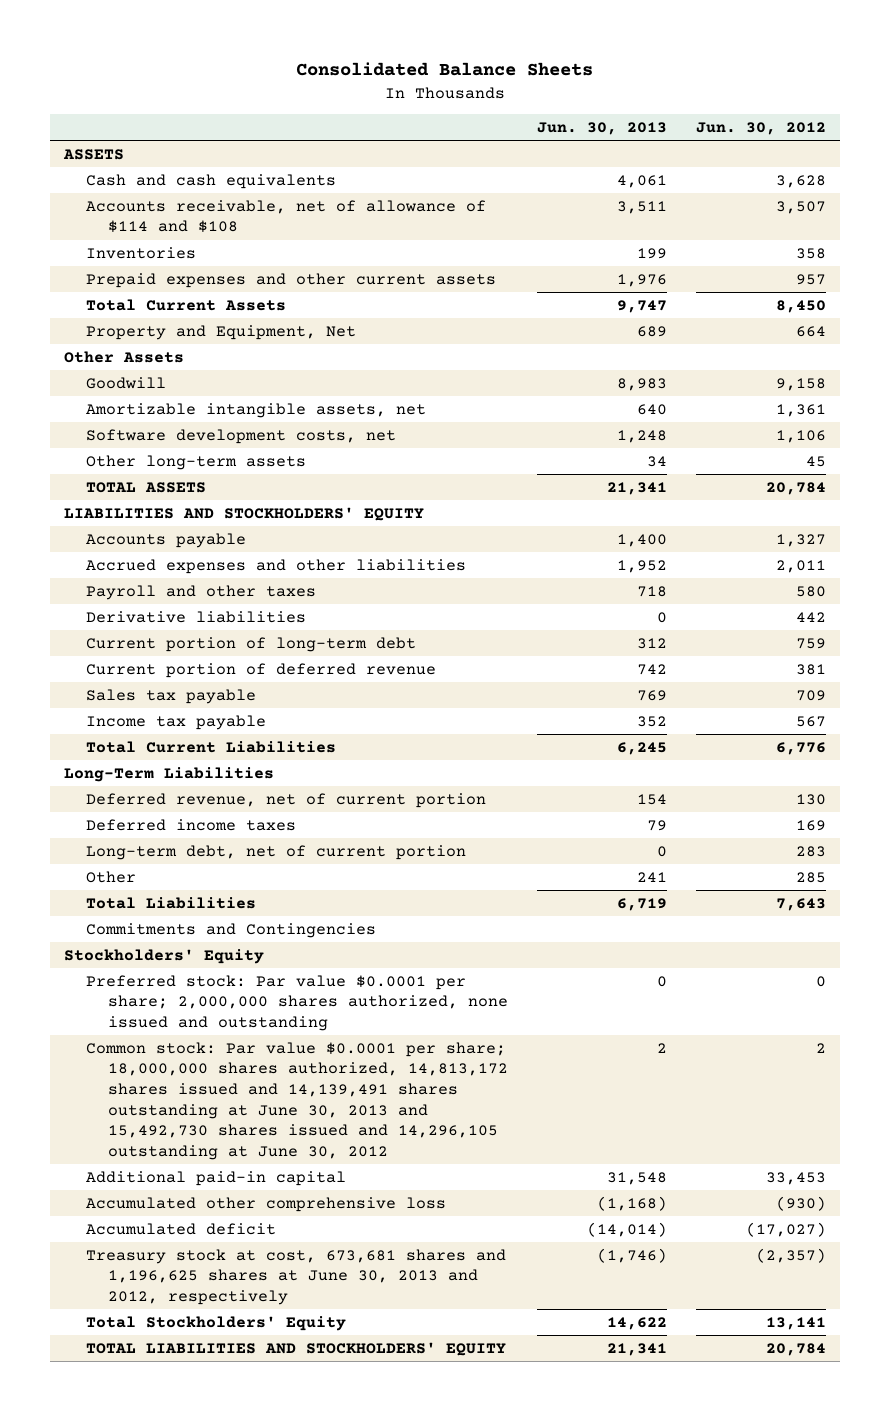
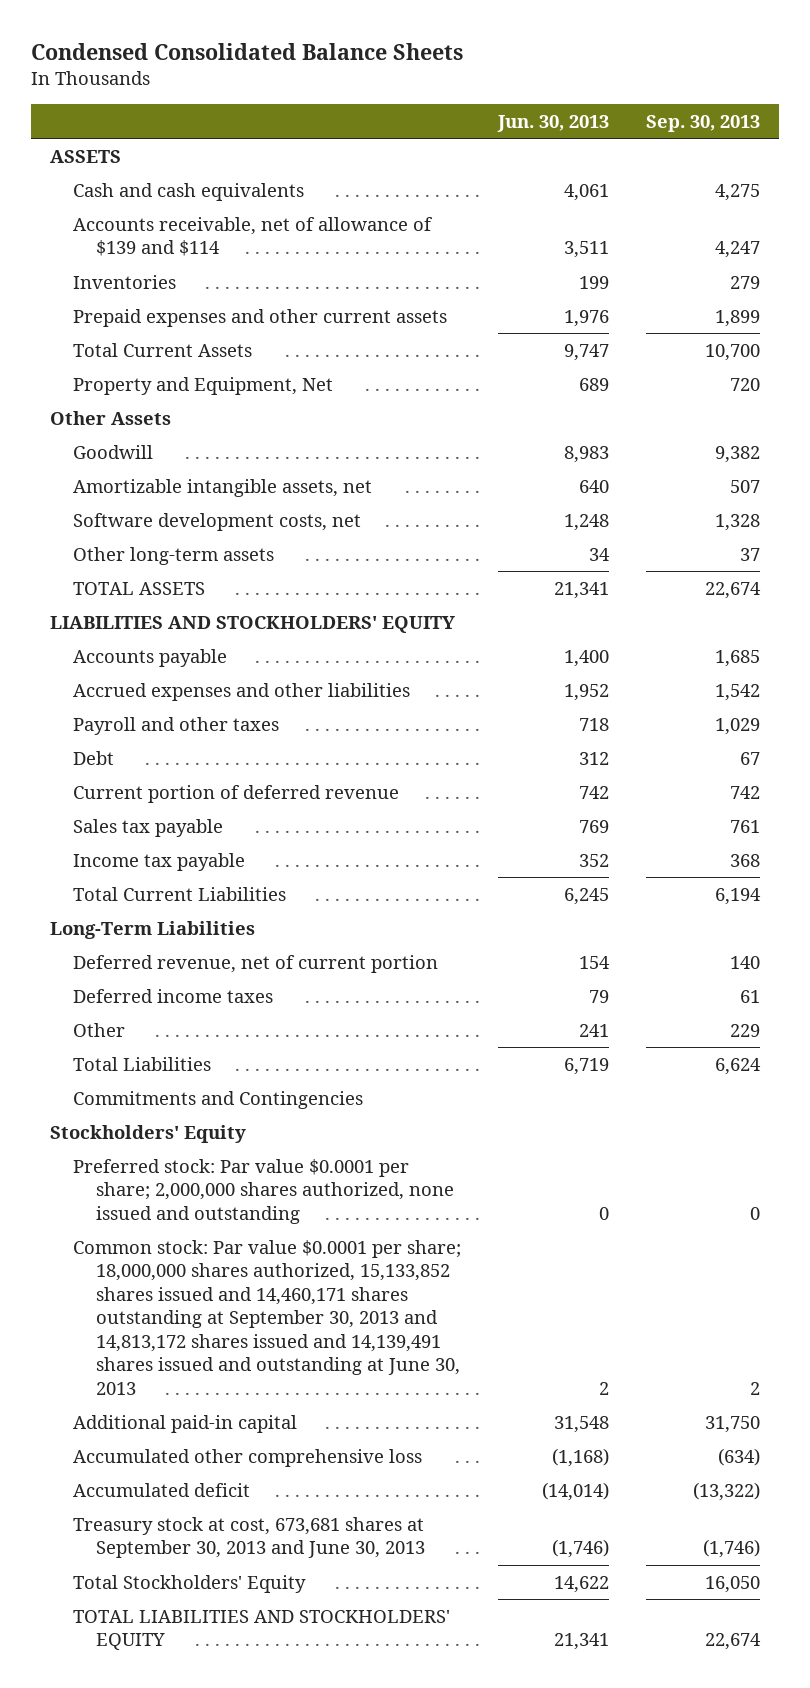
[296,62,594,77] Consolidated Balance Sheets -> [31,43,464,61] Condensed Consolidated Balance Sheets
[695,121,826,135] Jun. 30, 2012 -> none
none -> [646,114,761,132] Sep. 30, 2013
[86,199,487,234] Accounts receivable, net of allowance of $114 and $108 -> [73,216,434,257] Accounts receivable, net of allowance of $139 and $114
[86,610,307,623] Derivative liabilities -> none
[86,636,417,652] Current portion of long-term debt -> [73,750,115,765] Debt
[86,844,467,860] Long-term debt, net of current portion -> none
[86,1041,508,1160] Common stock: Par value $0.0001 per share; 18,000,000 shares authorized, 14,813,172 shares issued and 14,139,491 shares outstanding at June 30, 2013 and 15,492,730 shares issued and 14,296,105 outstanding at June 30, 2012 -> [73,1239,462,1395] Common stock: Par value $0.0001 per share; 18,000,000 shares authorized, 15,133,852 shares issued and 14,460,171 shares outstanding at September 30, 2013 and 14,813,172 shares issued and 14,139,491 shares issued and outstanding at June 30, 2013
[86,1248,507,1305] Treasury stock at cost, 673,681 shares and 1,196,625 shares at June 30, 2013 and 2012, respectively -> [73,1516,426,1559] Treasury stock at cost, 673,681 shares at September 30, 2013 and June 30, 2013

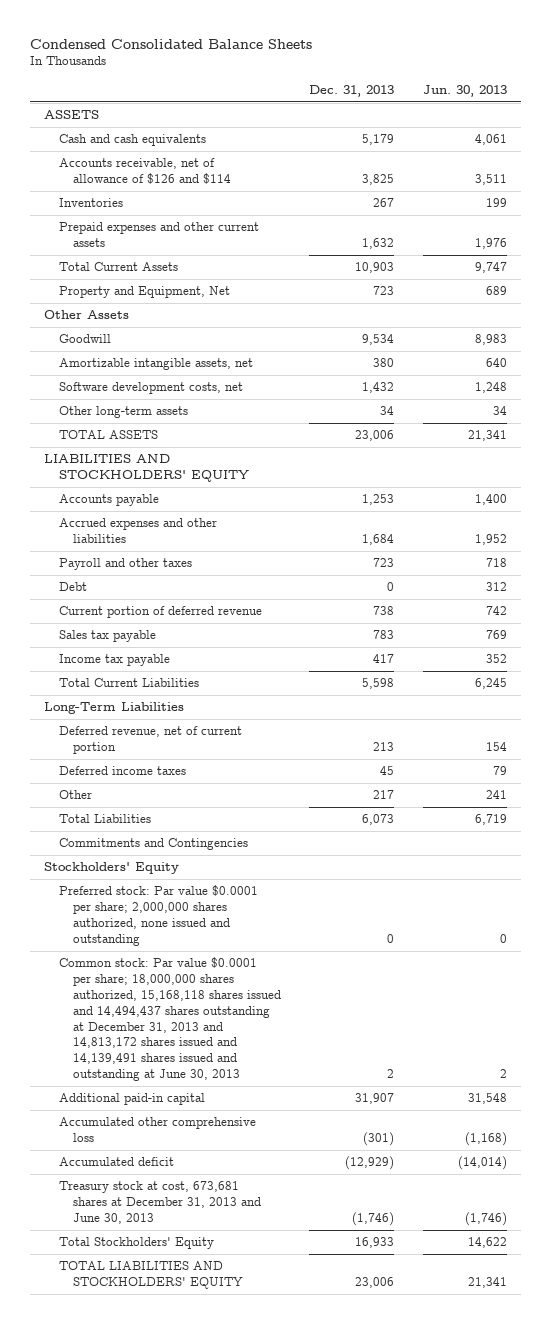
[646,114,761,132] Sep. 30, 2013 -> none
none -> [309,85,395,98] Dec. 31, 2013
[73,216,434,257] Accounts receivable, net of allowance of $139 and $114 -> [58,158,232,185] Accounts receivable, net of allowance of $126 and $114
[73,1239,462,1395] Common stock: Par value $0.0001 per share; 18,000,000 shares authorized, 15,133,852 shares issued and 14,460,171 shares outstanding at September 30, 2013 and 14,813,172 shares issued and 14,139,491 shares issued and outstanding at June 30, 2013 -> [58,957,282,1082] Common stock: Par value $0.0001 per share; 18,000,000 shares authorized, 15,168,118 shares issued and 14,494,437 shares outstanding at December 31, 2013 and 14,813,172 shares issued and 14,139,491 shares issued and outstanding at June 30, 2013
[73,1516,426,1559] Treasury stock at cost, 673,681 shares at September 30, 2013 and June 30, 2013 -> [58,1181,262,1225] Treasury stock at cost, 673,681 shares at December 31, 2013 and June 30, 2013

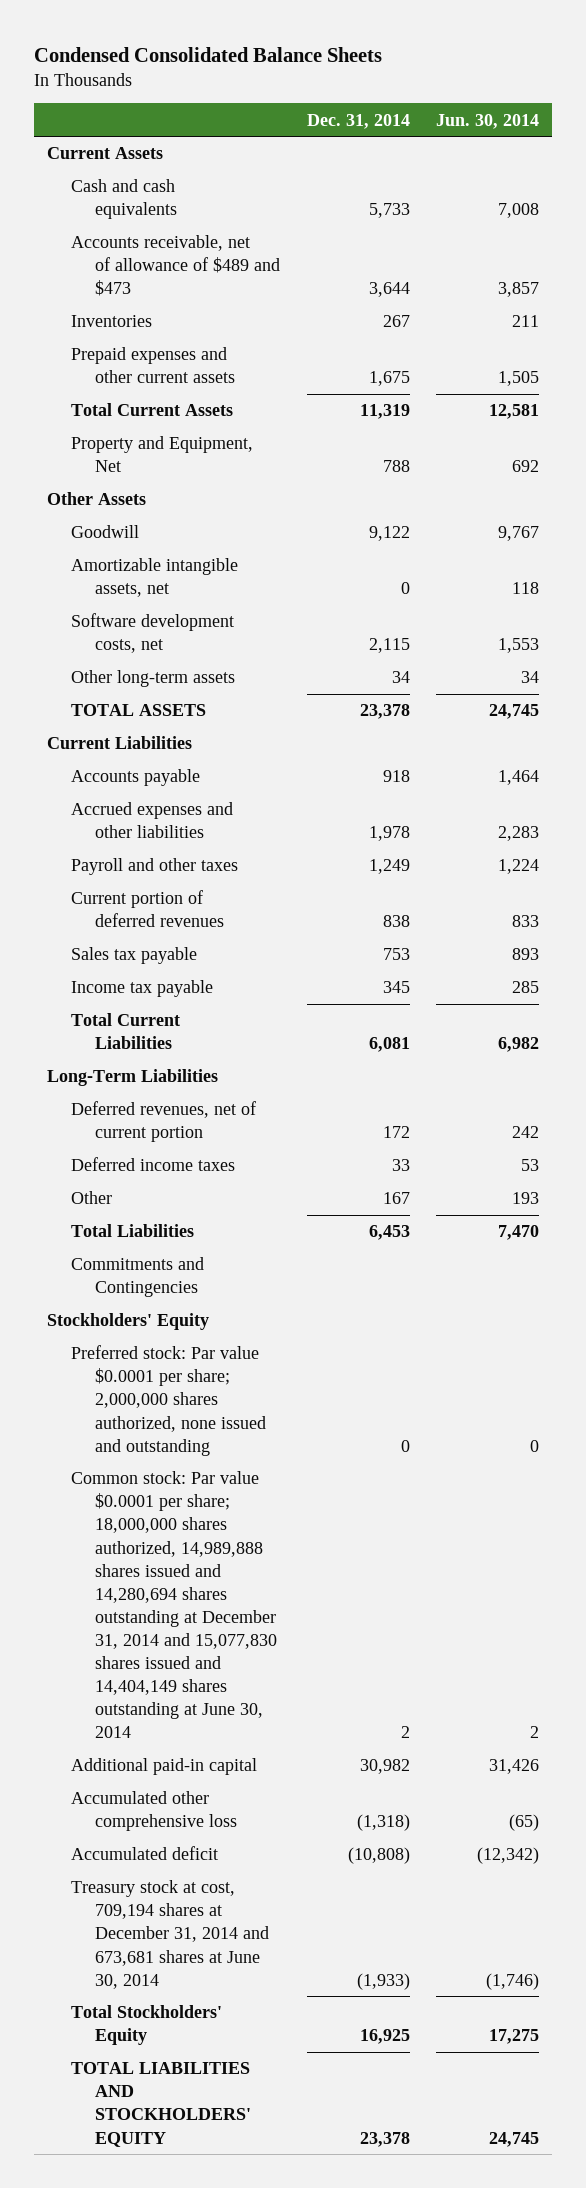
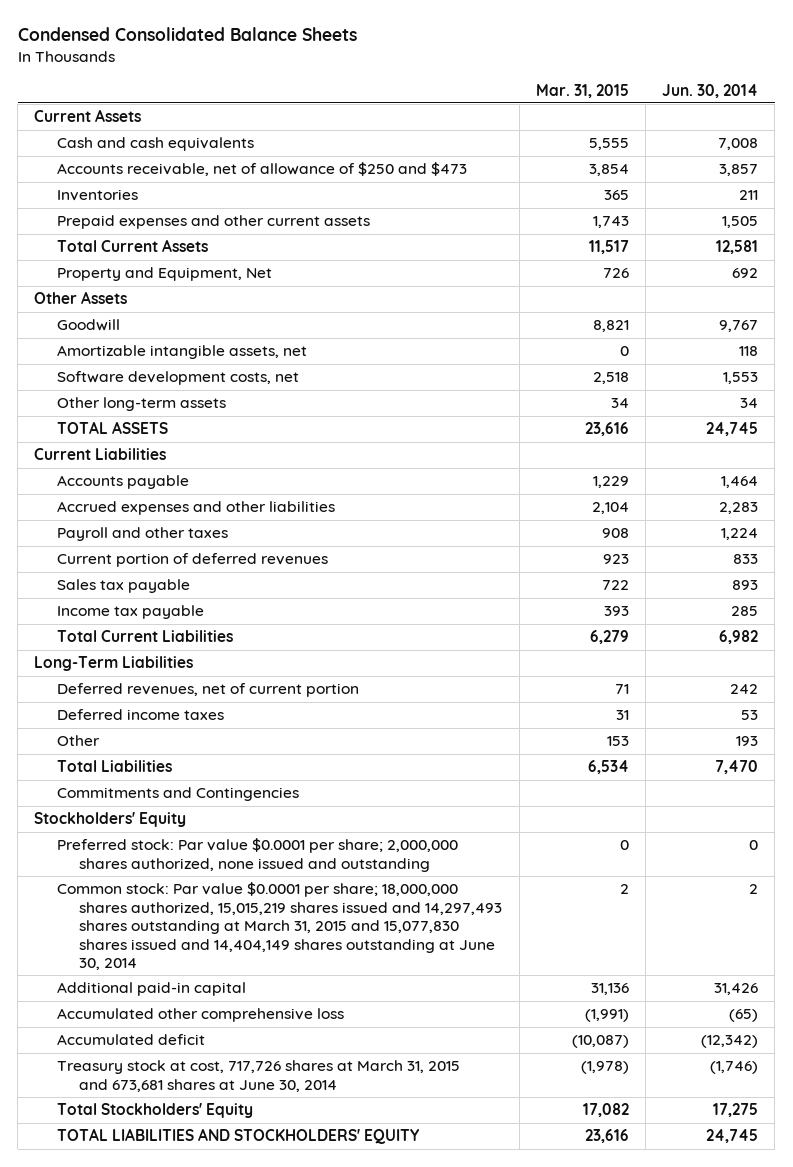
[306,113,410,129] Dec. 31, 2014 -> none
none -> [535,83,629,98] Mar. 31, 2015
[71,235,281,297] Accounts receivable, net of allowance of $489 and $473 -> [56,162,467,177] Accounts receivable, net of allowance of $250 and $473
[71,1471,278,1739] Common stock: Par value $0.0001 per share; 18,000,000 shares authorized, 14,989,888 shares issued and 14,280,694 shares outstanding at December 31, 2014 and 15,077,830 shares issued and 14,404,149 shares outstanding at June 30, 2014 -> [56,882,503,971] Common stock: Par value $0.0001 per share; 18,000,000 shares authorized, 15,015,219 shares issued and 14,297,493 shares outstanding at March 31, 2015 and 15,077,830 shares issued and 14,404,149 shares outstanding at June 30, 2014
[71,1880,270,1989] Treasury stock at cost, 709,194 shares at December 31, 2014 and 673,681 shares at June 30, 2014 -> [56,1060,460,1092] Treasury stock at cost, 717,726 shares at March 31, 2015 and 673,681 shares at June 30, 2014

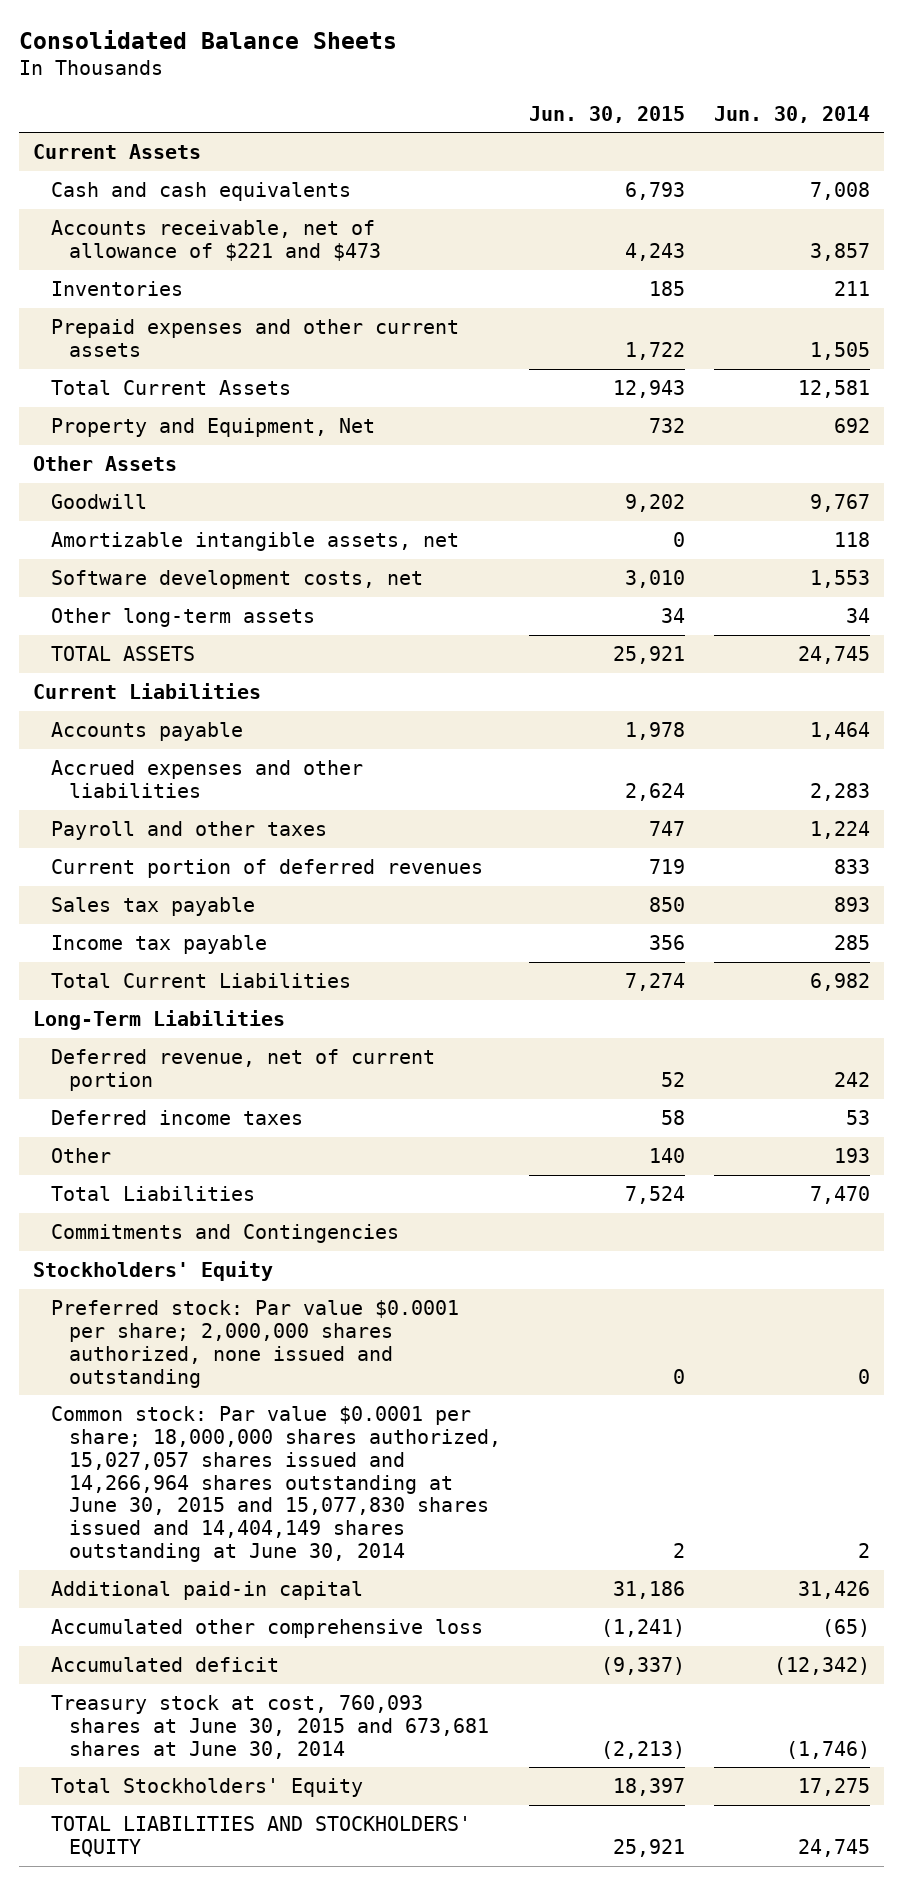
[17,27,357,42] Condensed Consolidated Balance Sheets -> [19,30,398,50] Consolidated Balance Sheets
[535,83,629,98] Mar. 31, 2015 -> none
none -> [529,105,686,123] Jun. 30, 2015
[56,162,467,177] Accounts receivable, net of allowance of $250 and $473 -> [51,219,381,261] Accounts receivable, net of allowance of $221 and $473
[56,683,359,698] Deferred revenues, net of current portion -> [51,1048,436,1091] Deferred revenue, net of current portion
[56,882,503,971] Common stock: Par value $0.0001 per share; 18,000,000 shares authorized, 15,015,219 shares issued and 14,297,493 shares outstanding at March 31, 2015 and 15,077,830 shares issued and 14,404,149 shares outstanding at June 30, 2014 -> [51,1405,501,1563] Common stock: Par value $0.0001 per share; 18,000,000 shares authorized, 15,027,057 shares issued and 14,266,964 shares outstanding at June 30, 2015 and 15,077,830 shares issued and 14,404,149 shares outstanding at June 30, 2014
[56,1060,460,1092] Treasury stock at cost, 717,726 shares at March 31, 2015 and 673,681 shares at June 30, 2014 -> [51,1694,489,1759] Treasury stock at cost, 760,093 shares at June 30, 2015 and 673,681 shares at June 30, 2014

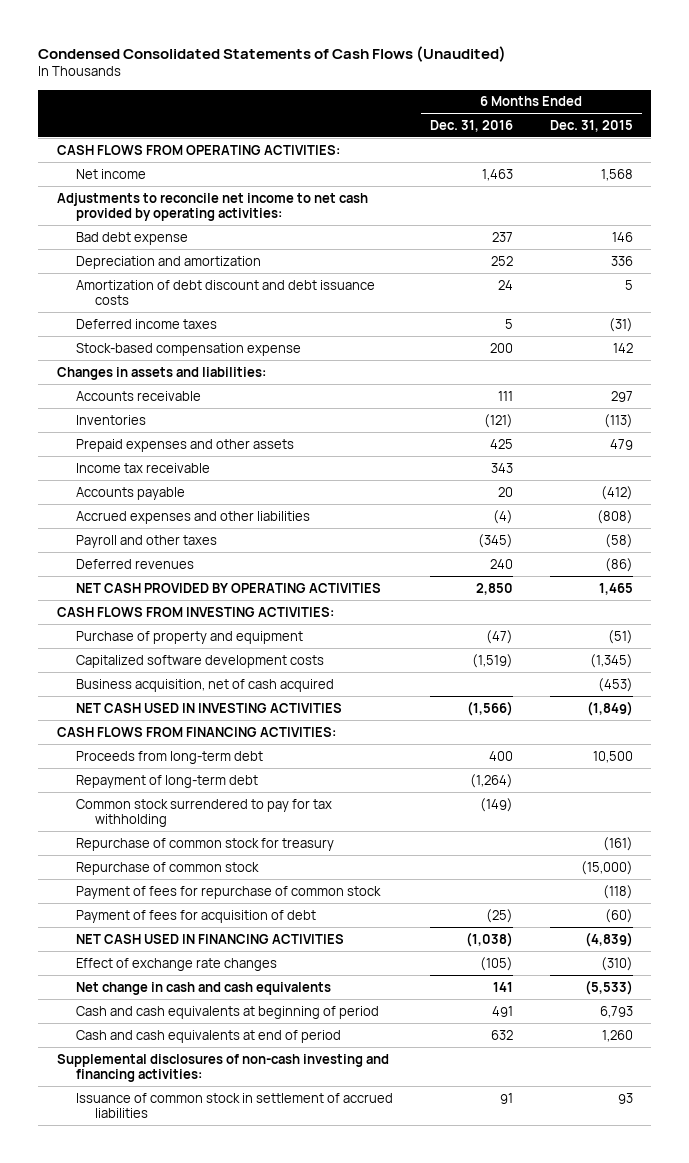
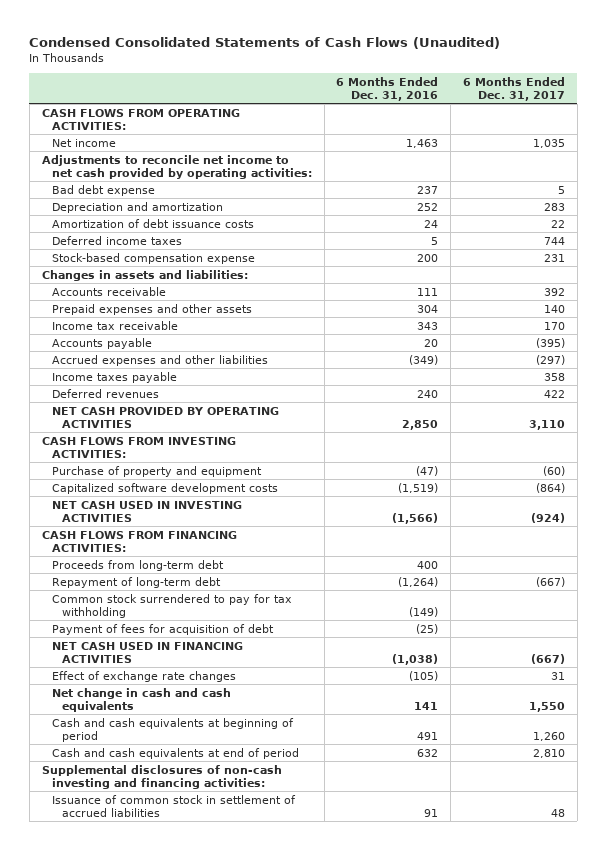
[549,119,633,132] Dec. 31, 2015 -> none
none -> [462,76,565,101] 6 Months Ended Dec. 31, 2017
[76,279,376,305] Amortization of debt discount and debt issuance costs -> [51,218,254,228] Amortization of debt issuance costs
[76,414,147,425] Inventories -> none
[489,438,513,449] 425 -> [417,304,439,313] 304
[76,534,218,548] Payroll and other taxes -> none
[492,509,513,524] (4) -> [409,354,439,365] (349)
none -> [51,371,177,383] Income taxes payable
[76,678,335,692] Business acquisition, net of cash acquired -> none
[76,837,335,851] Repurchase of common stock for treasury -> none
[76,861,260,875] Repurchase of common stock -> none
[76,885,382,899] Payment of fees for repurchase of common stock -> none

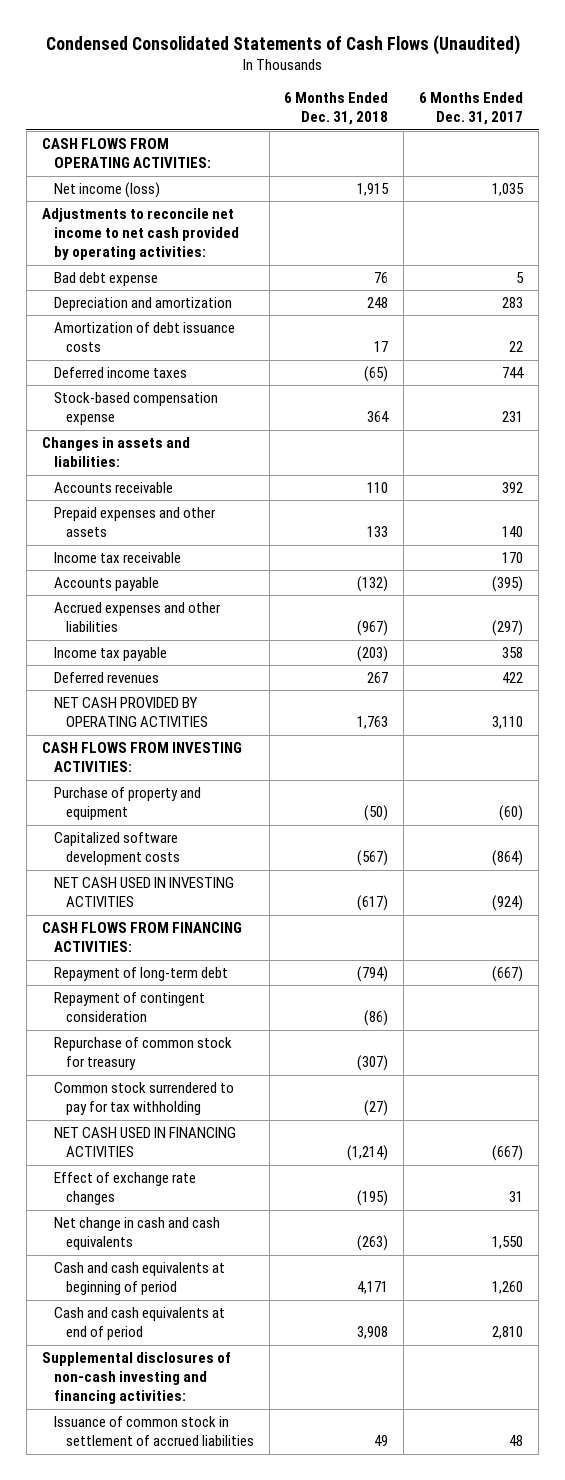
[336,76,439,101] 6 Months Ended Dec. 31, 2016 -> none
none -> [284,92,389,126] 6 Months Ended Dec. 31, 2018
[51,138,116,147] Net income -> [53,182,160,199] Net income (loss)
[51,371,177,383] Income taxes payable -> [53,647,167,662] Income tax payable
[51,559,224,571] Proceeds from long-term debt -> none
none -> [53,992,205,1023] Repayment of contingent consideration
none -> [53,1037,232,1071] Repurchase of common stock for treasury
[51,623,274,635] Payment of fees for acquisition of debt -> none

